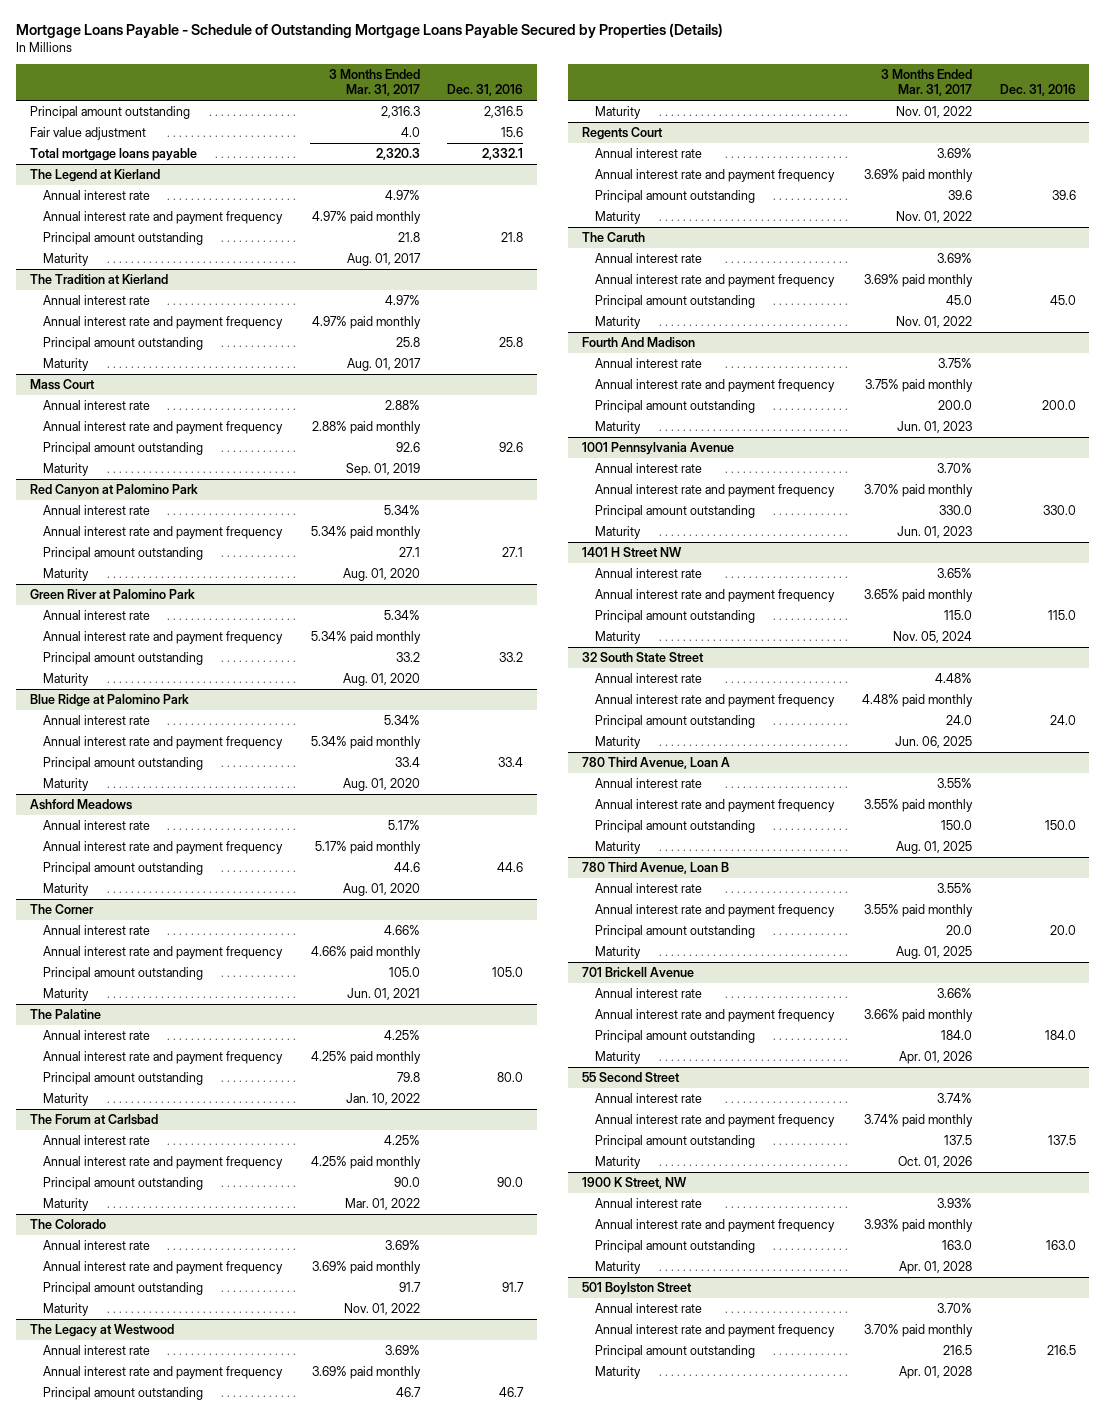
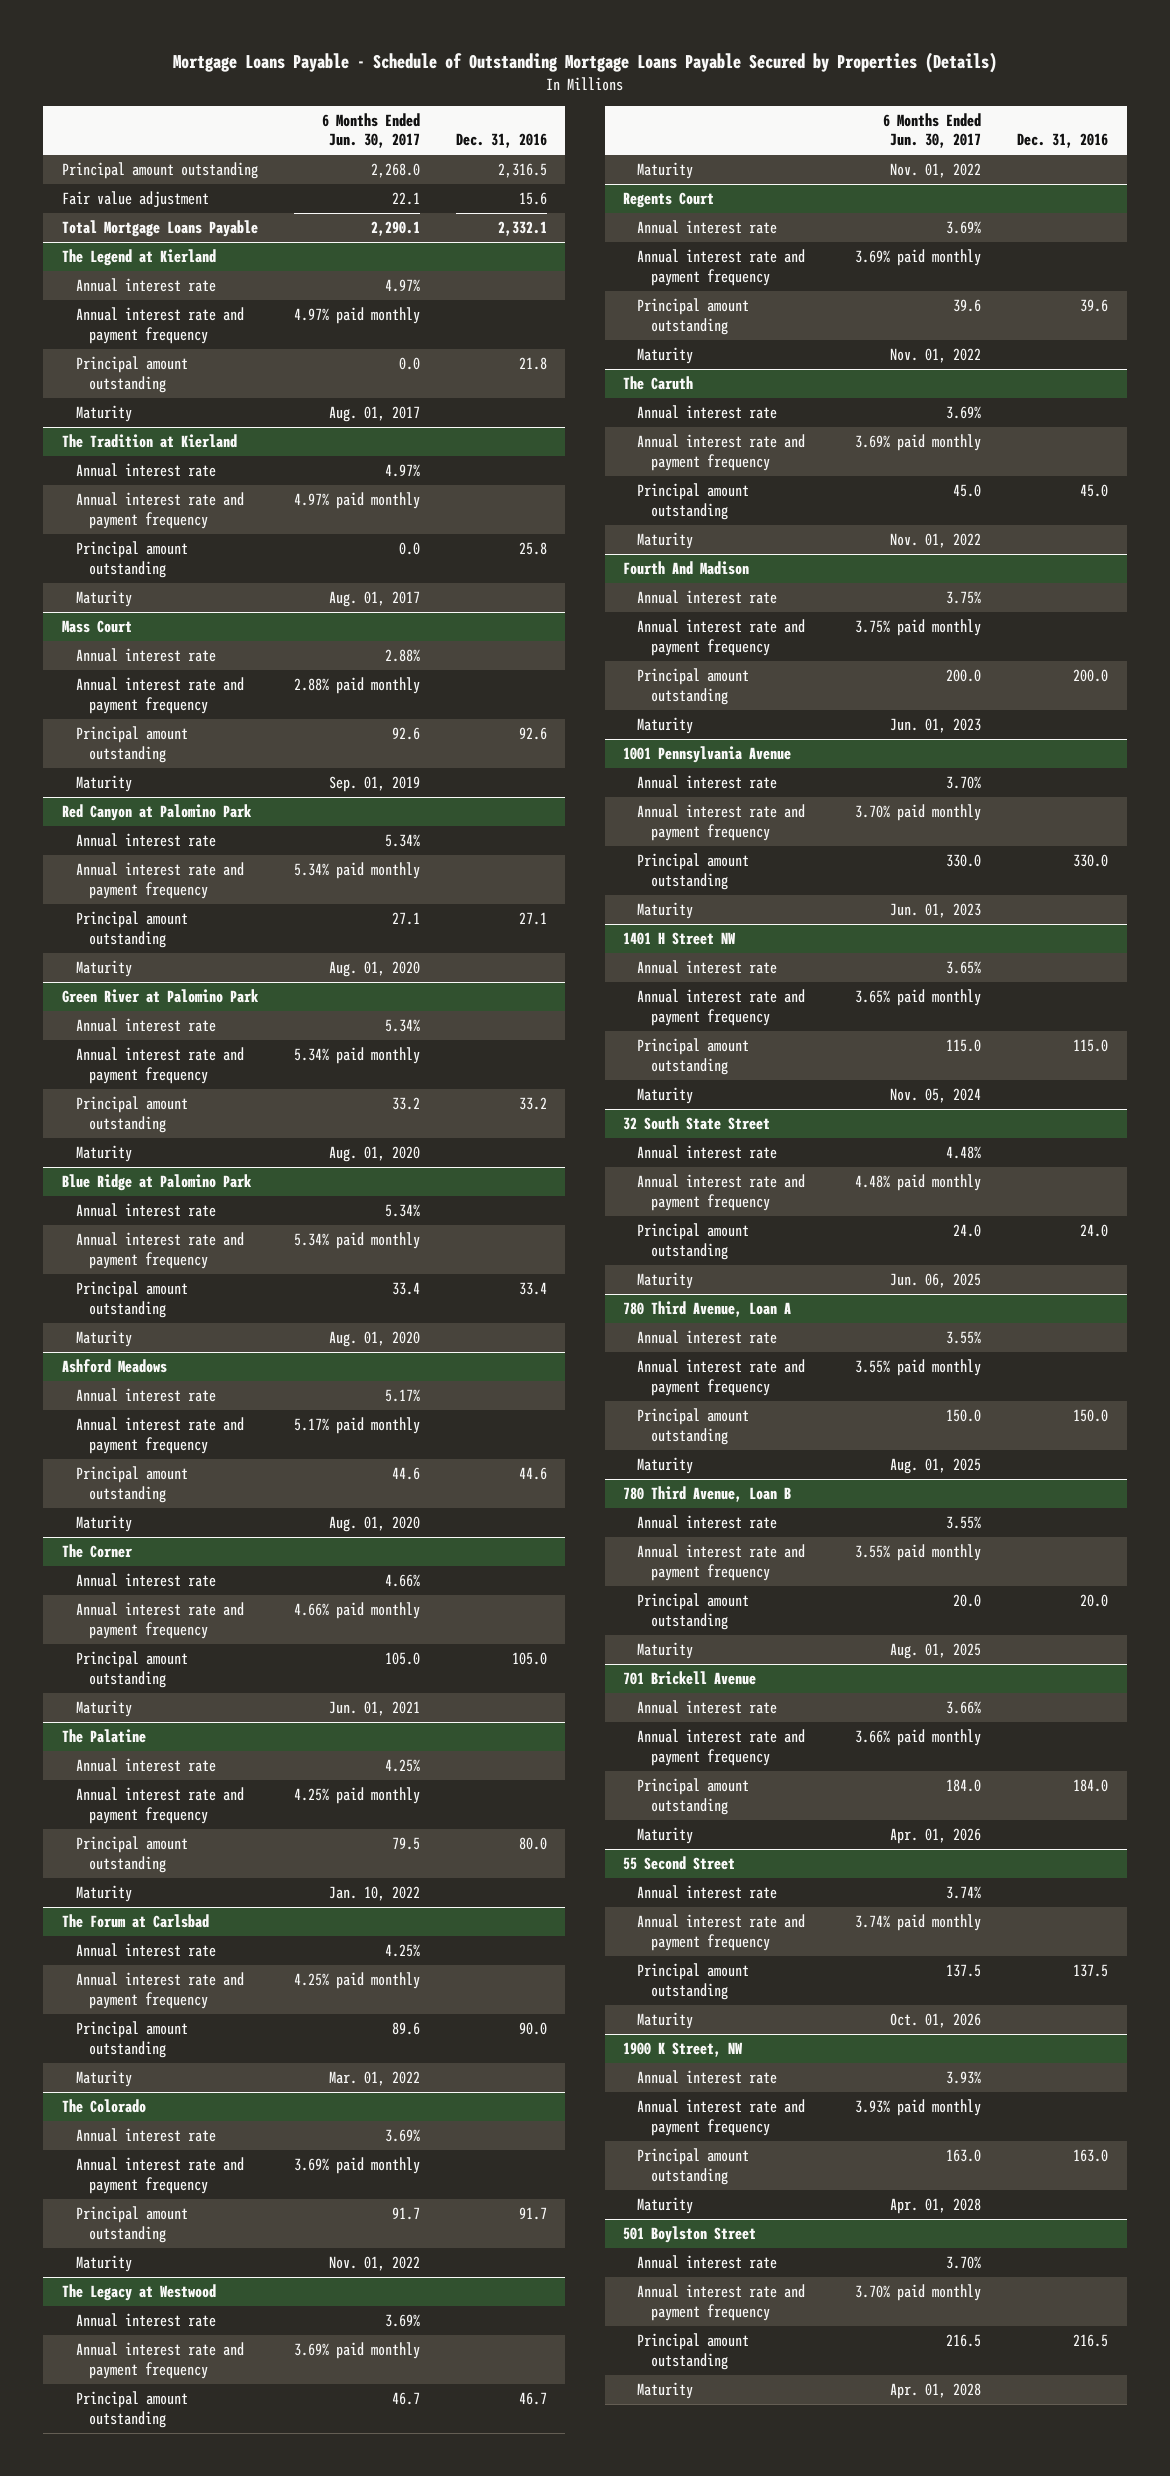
[328,69,420,97] 3 Months Ended Mar. 31, 2017 -> none
none -> [321,112,420,149] 6 Months Ended Jun. 30, 2017
[29,147,197,161] Total mortgage loans payable -> [61,220,258,238] Total Mortgage Loans Payable

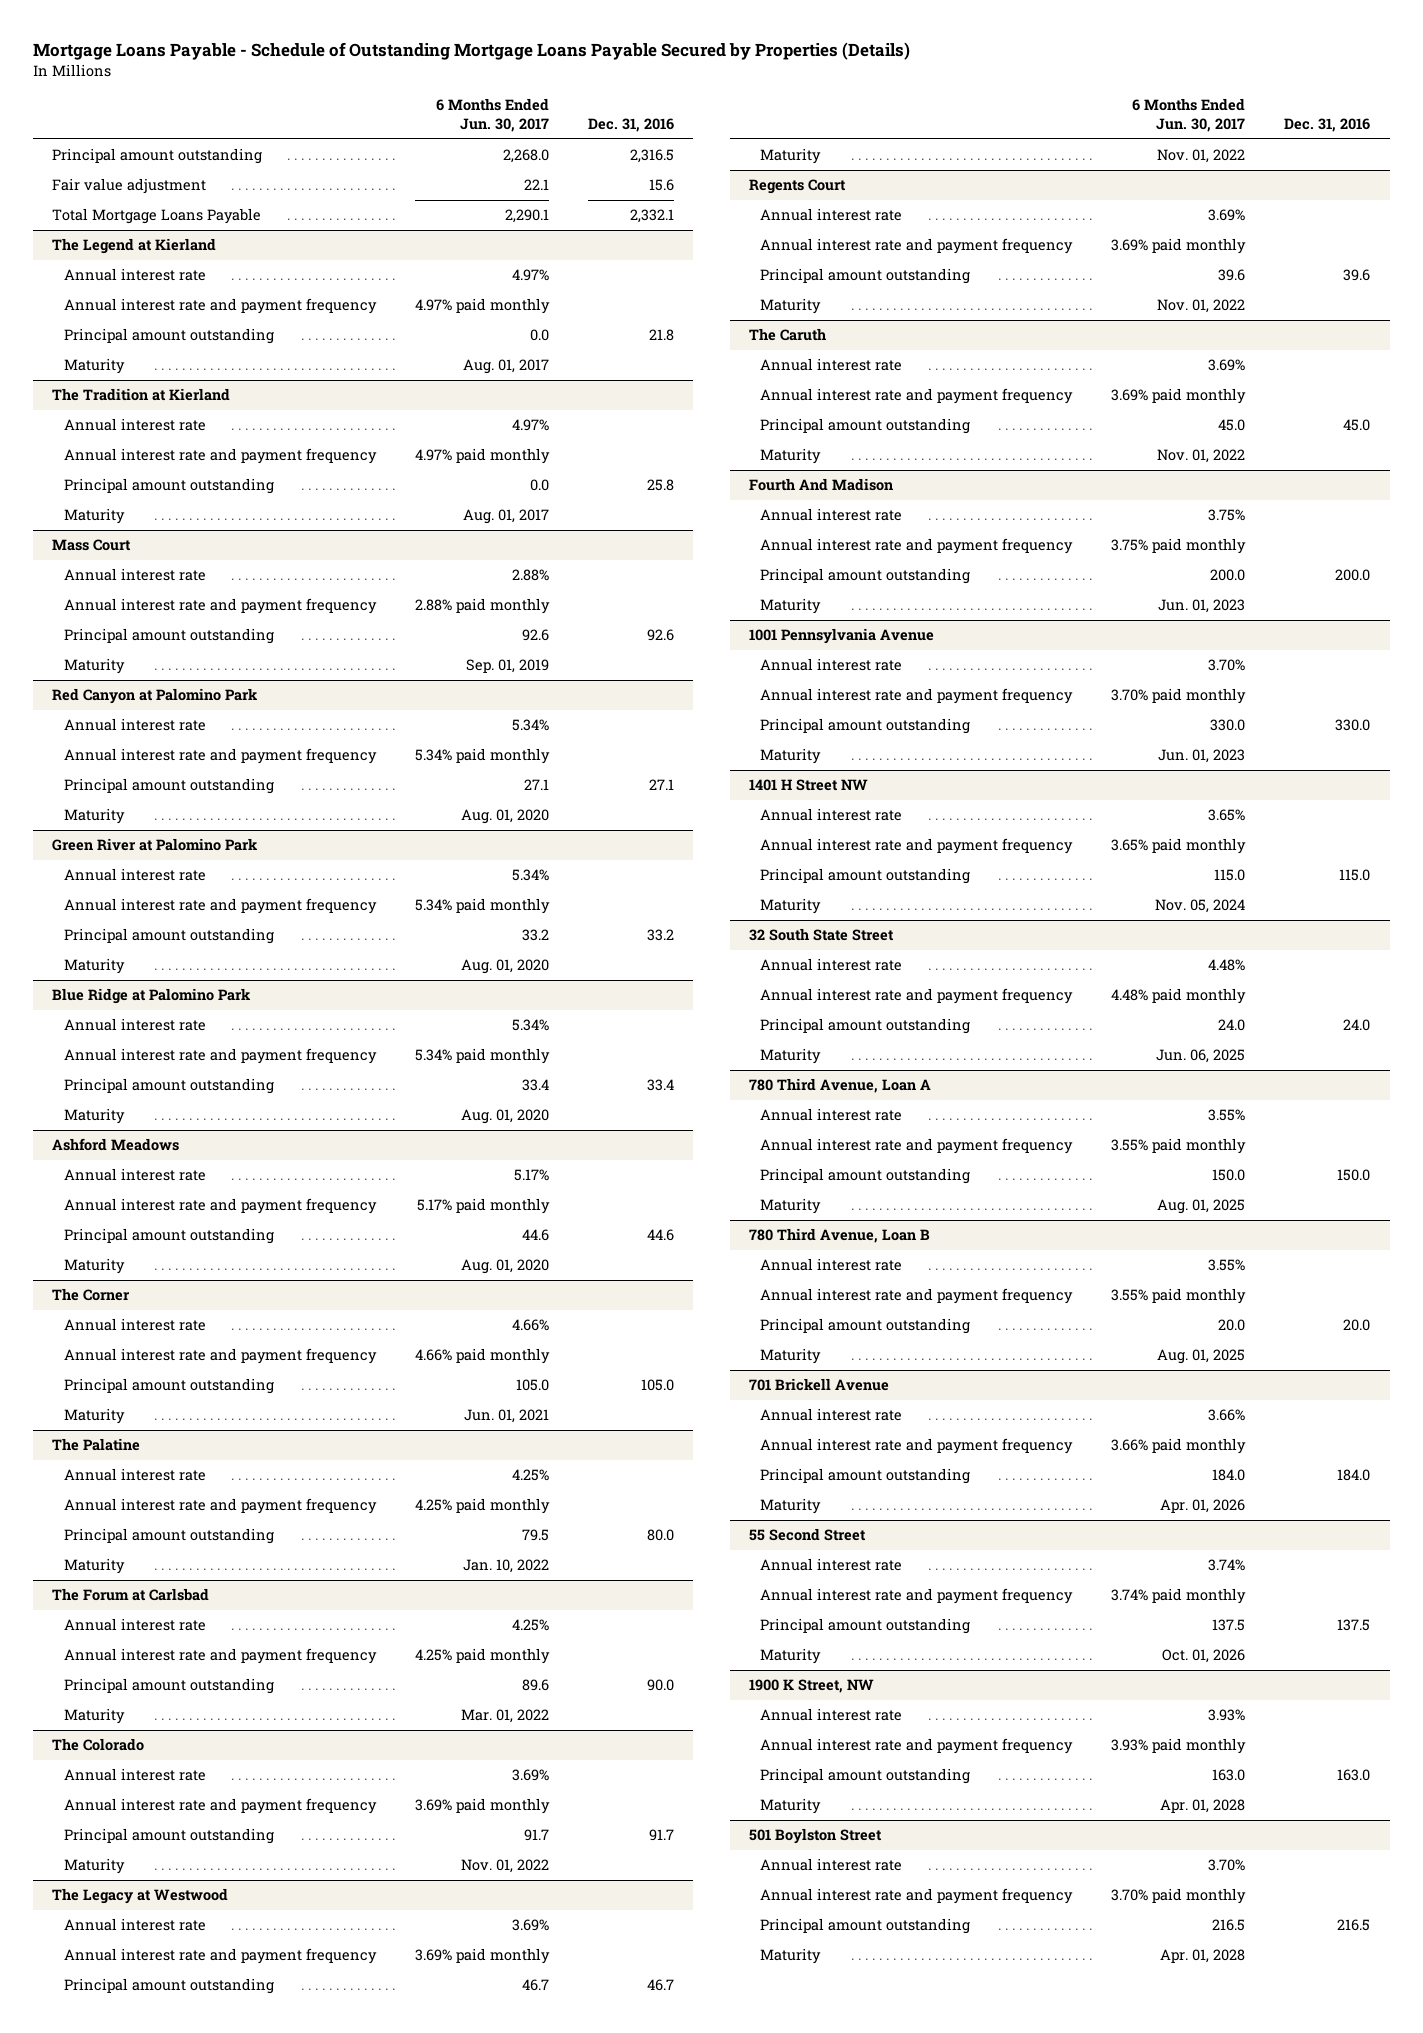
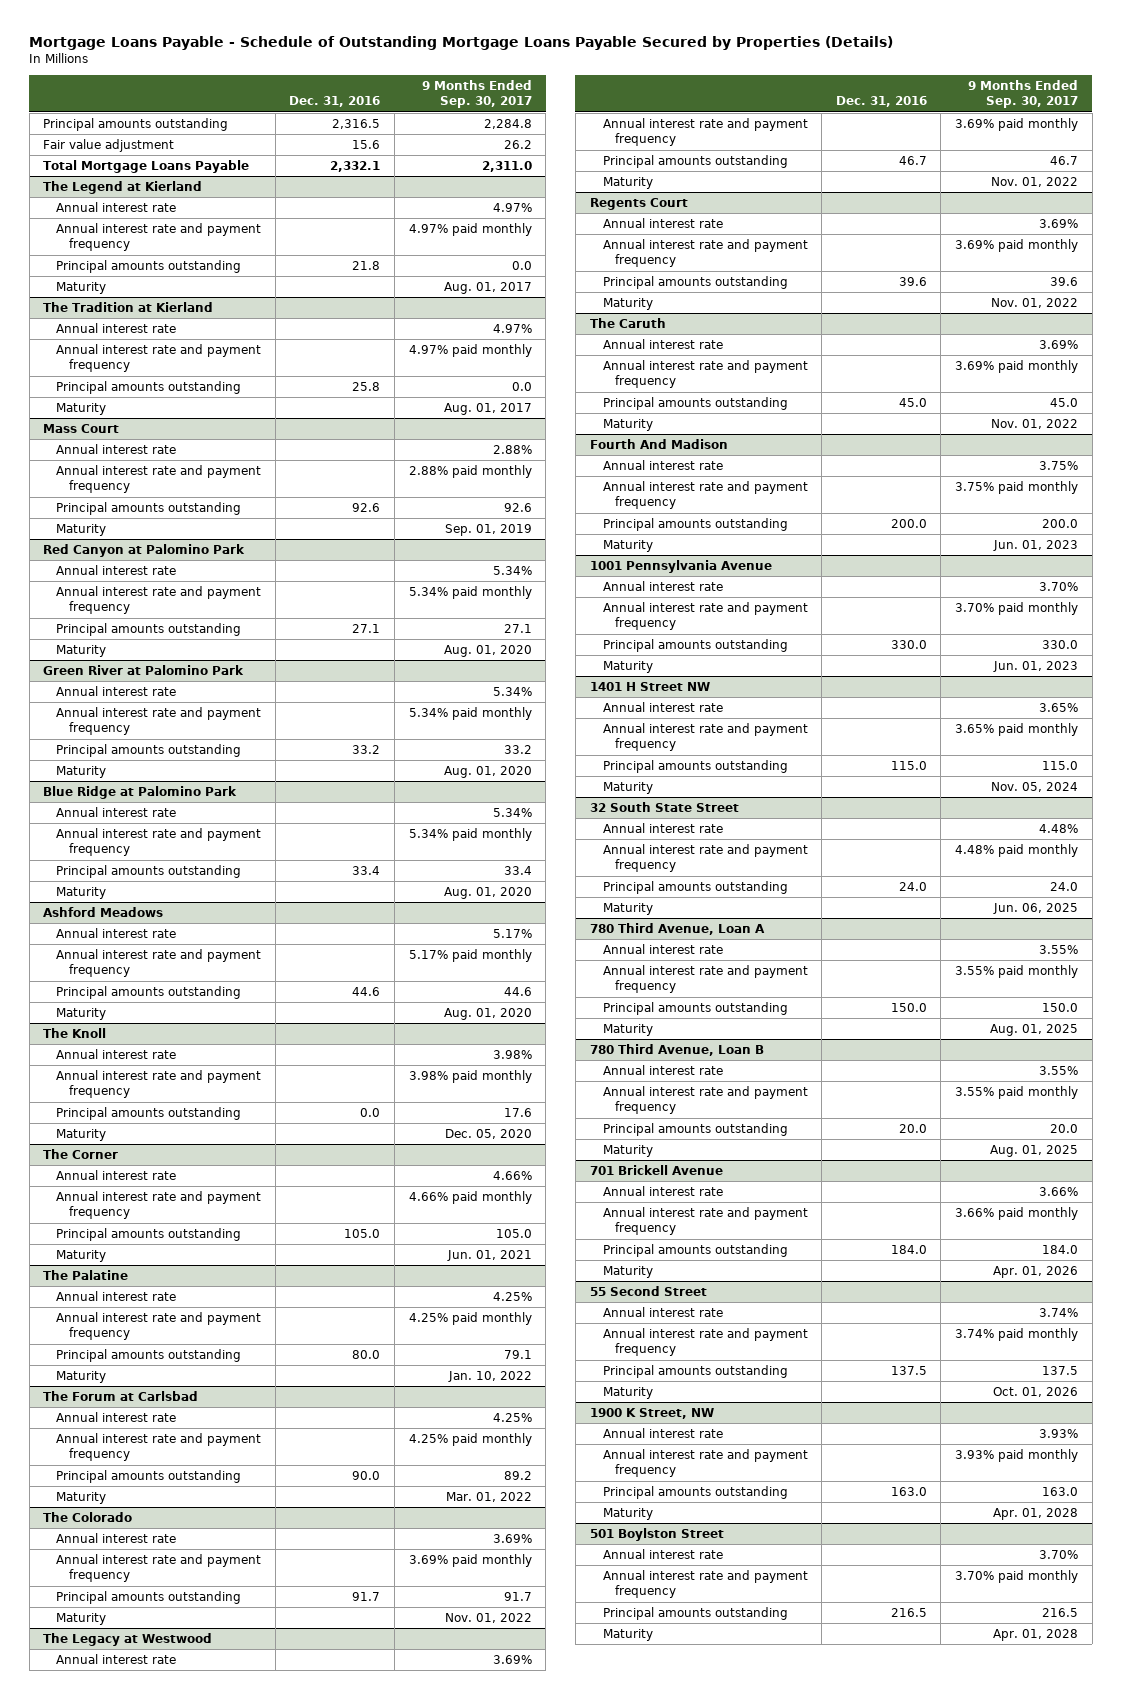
[435,98,549,133] 6 Months Ended Jun. 30, 2017 -> none
none -> [421,80,532,109] 9 Months Ended Sep. 30, 2017
[52,148,263,165] Principal amount outstanding -> [43,117,229,131] Principal amounts outstanding
[63,328,274,345] Principal amount outstanding -> [56,259,242,273] Principal amounts outstanding
[63,478,274,495] Principal amount outstanding -> [56,380,242,394] Principal amounts outstanding
[63,628,274,645] Principal amount outstanding -> [56,501,242,515] Principal amounts outstanding
[63,778,274,795] Principal amount outstanding -> [56,622,242,636] Principal amounts outstanding
[63,928,274,945] Principal amount outstanding -> [56,743,242,757] Principal amounts outstanding
[63,1078,274,1095] Principal amount outstanding -> [56,864,242,878] Principal amounts outstanding
[63,1228,274,1245] Principal amount outstanding -> [56,985,242,999] Principal amounts outstanding
none -> [43,1027,107,1038] The Knoll
none -> [56,1048,177,1059] Annual interest rate
none -> [56,1069,262,1099] Annual interest rate and payment frequency
none -> [56,1106,242,1120] Principal amounts outstanding
none -> [56,1128,107,1141] Maturity
[63,1378,274,1395] Principal amount outstanding -> [56,1227,242,1241] Principal amounts outstanding
[63,1528,274,1545] Principal amount outstanding -> [56,1348,242,1362] Principal amounts outstanding
[63,1678,274,1695] Principal amount outstanding -> [56,1469,242,1483] Principal amounts outstanding
[63,1828,274,1845] Principal amount outstanding -> [56,1590,242,1604] Principal amounts outstanding
[63,1978,274,1995] Principal amount outstanding -> [602,154,788,168] Principal amounts outstanding
[760,268,971,285] Principal amount outstanding -> [602,275,788,289] Principal amounts outstanding
[760,418,971,435] Principal amount outstanding -> [602,396,788,410] Principal amounts outstanding
[760,568,971,585] Principal amount outstanding -> [602,517,788,531] Principal amounts outstanding
[760,718,971,735] Principal amount outstanding -> [602,638,788,652] Principal amounts outstanding
[760,868,971,885] Principal amount outstanding -> [602,759,788,773] Principal amounts outstanding
[760,1018,971,1035] Principal amount outstanding -> [602,880,788,894] Principal amounts outstanding
[760,1168,971,1185] Principal amount outstanding -> [602,1001,788,1015] Principal amounts outstanding
[760,1318,971,1335] Principal amount outstanding -> [602,1122,788,1136] Principal amounts outstanding
[760,1468,971,1485] Principal amount outstanding -> [602,1243,788,1257] Principal amounts outstanding
[760,1618,971,1635] Principal amount outstanding -> [602,1364,788,1378] Principal amounts outstanding
[760,1768,971,1785] Principal amount outstanding -> [602,1485,788,1499] Principal amounts outstanding
[760,1918,971,1935] Principal amount outstanding -> [602,1606,788,1620] Principal amounts outstanding

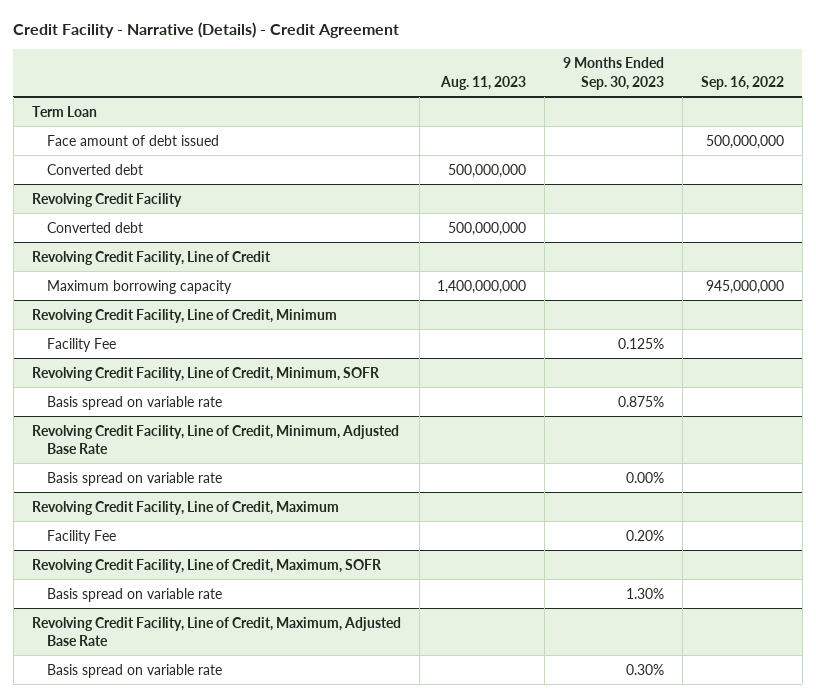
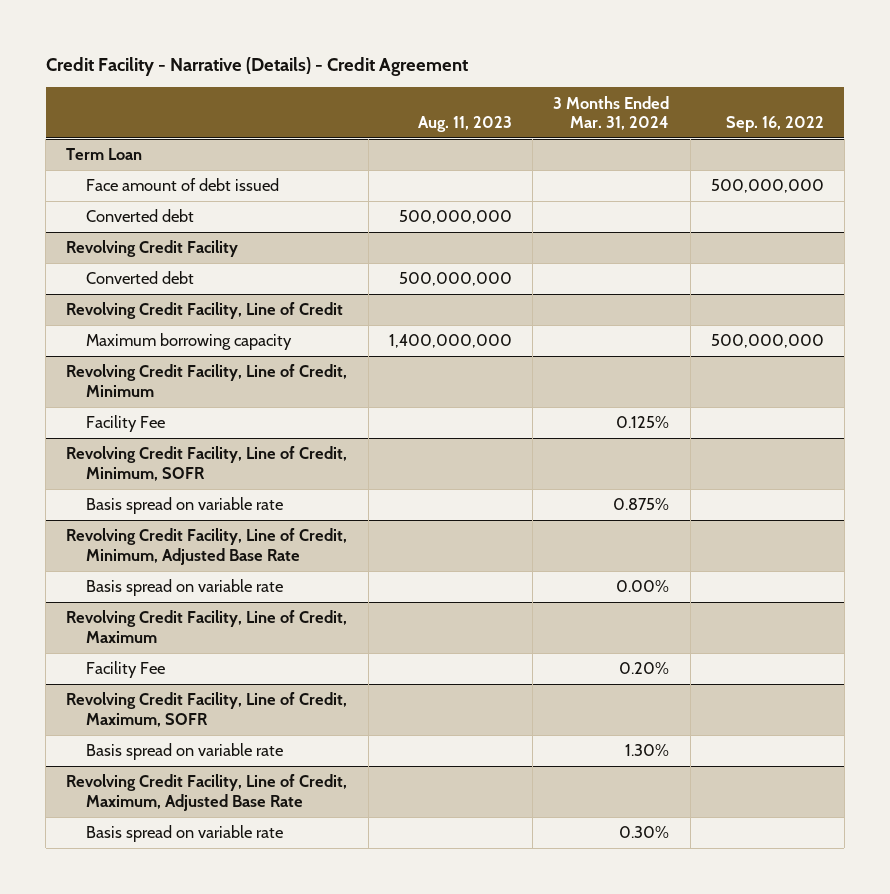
[563,57,665,90] 9 Months Ended Sep. 30, 2023 -> none
none -> [553,95,670,130] 3 Months Ended Mar. 31, 2024
[705,279,784,294] 945,000,000 -> [710,334,824,349] 500,000,000

